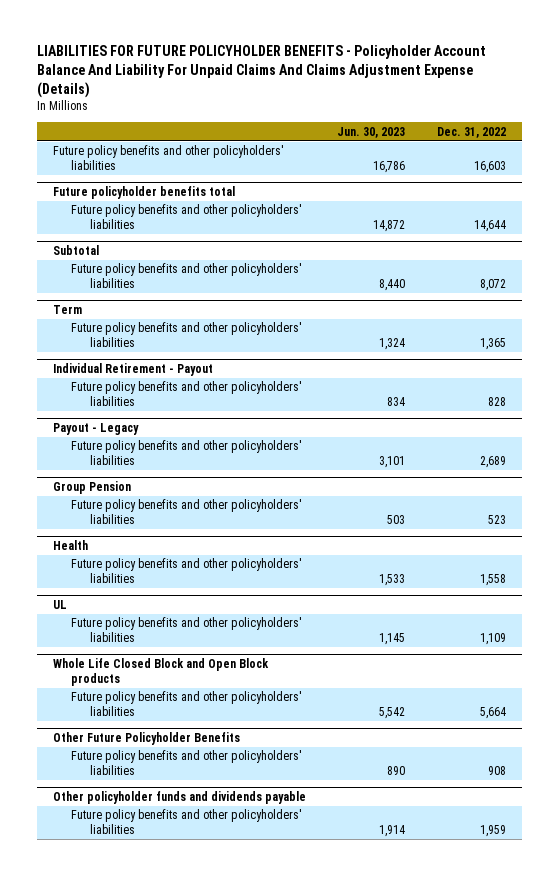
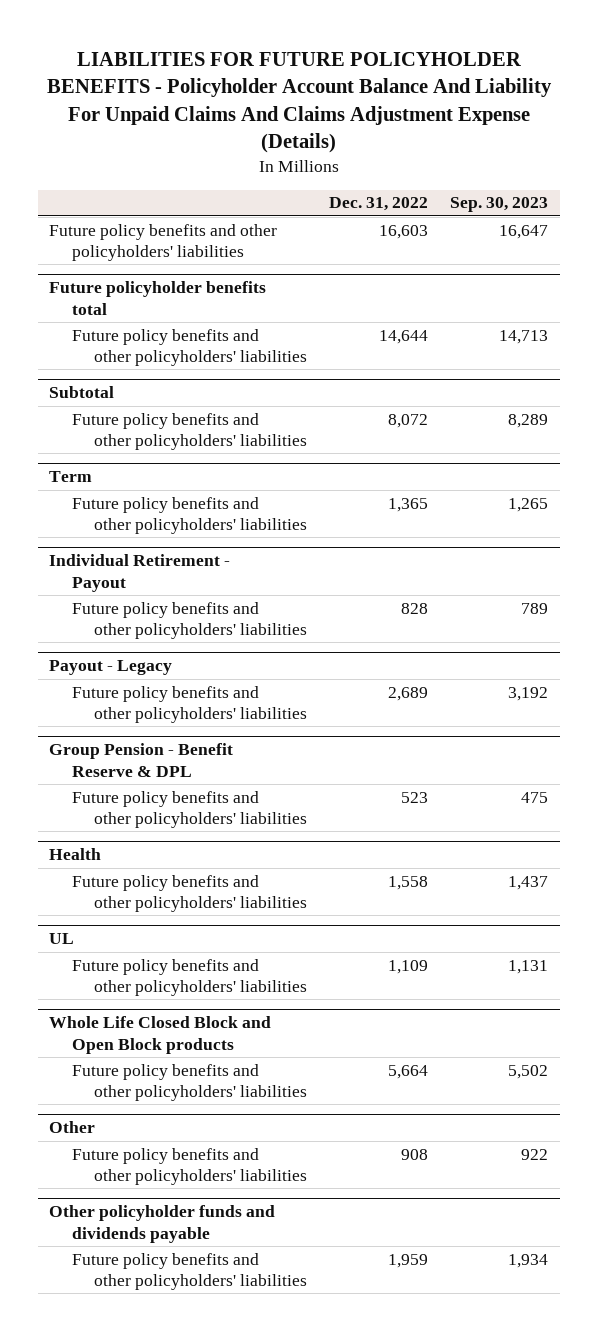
[337,126,406,138] Jun. 30, 2023 -> none
none -> [450,197,549,213] Sep. 30, 2023
[52,480,131,494] Group Pension -> [49,743,234,777] Group Pension - Benefit Reserve & DPL
[52,731,240,745] Other Future Policyholder Benefits -> [49,1121,96,1134] Other

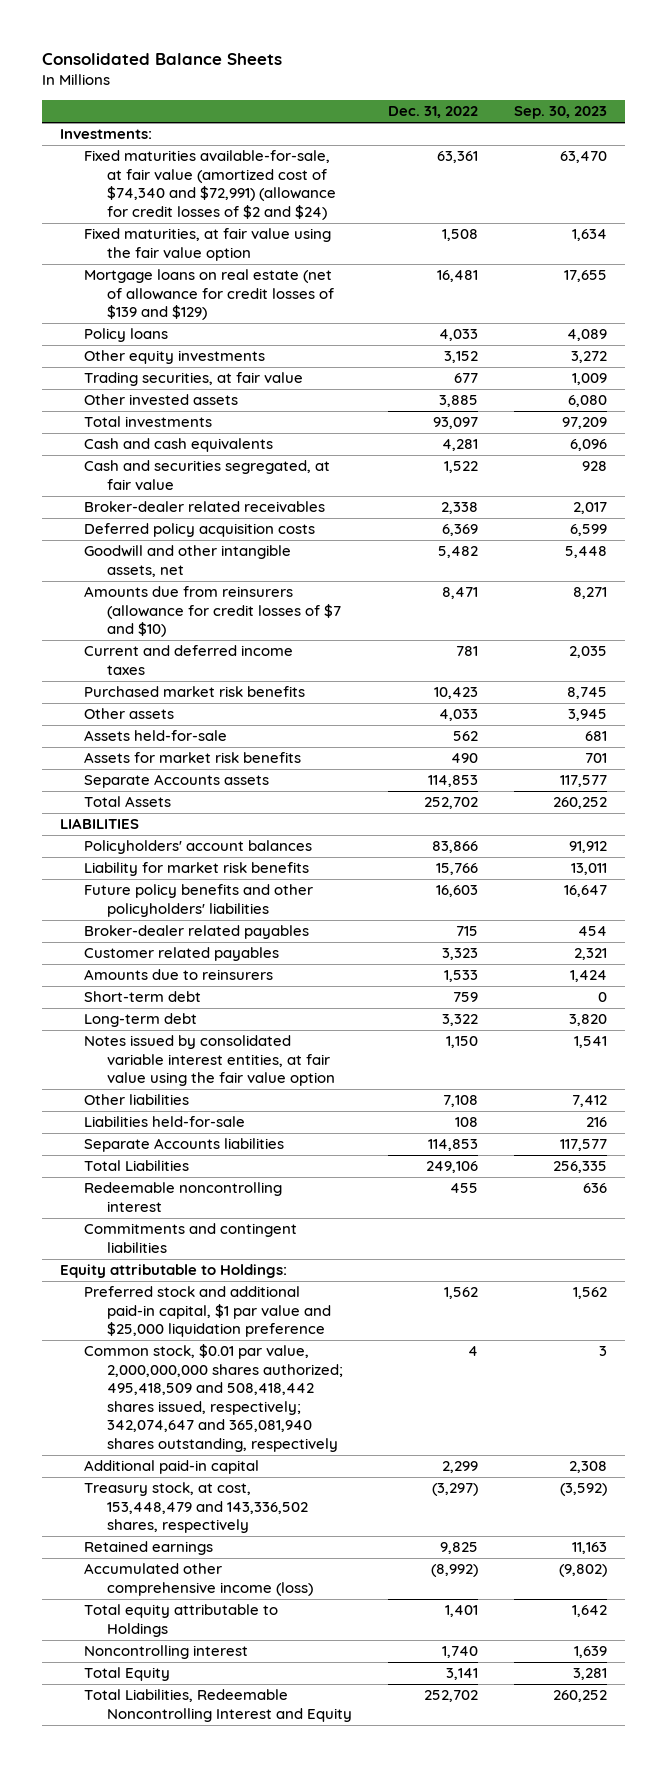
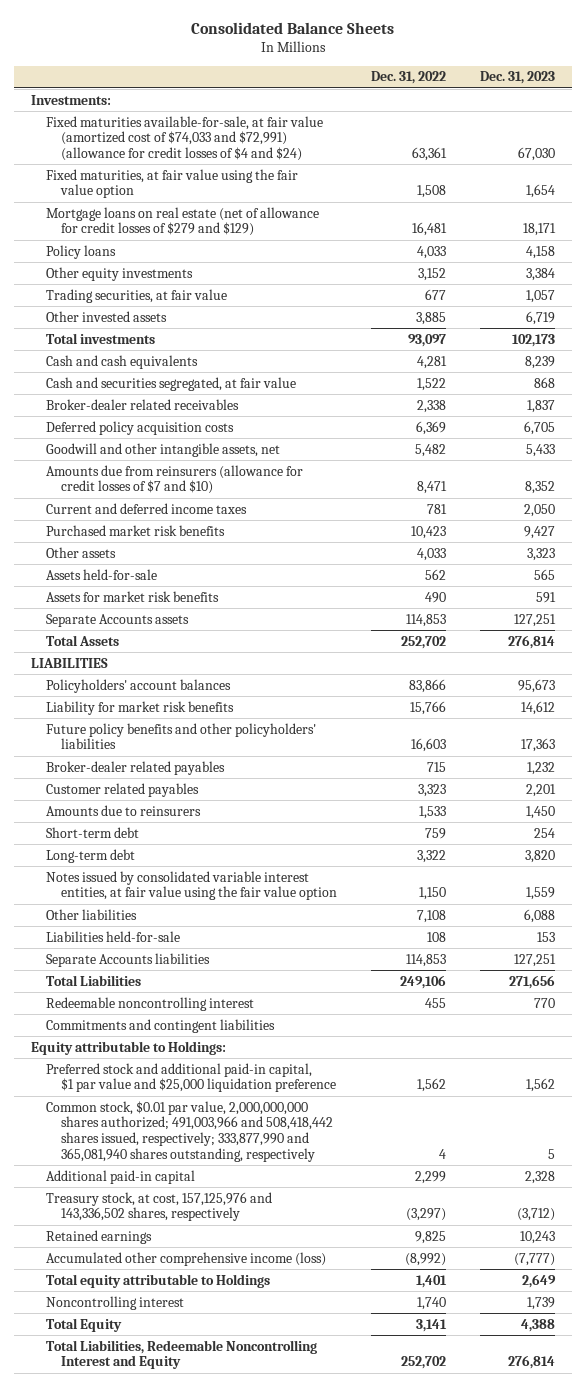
[514,106,608,120] Sep. 30, 2023 -> none
none -> [479,71,555,85] Dec. 31, 2023
[83,150,337,220] Fixed maturities available-for-sale, at fair value (amortized cost of $74,340 and $72,991) (allowance for credit losses of $2 and $24) -> [45,115,323,161] Fixed maturities available-for-sale, at fair value (amortized cost of $74,033 and $72,991) (allowance for credit losses of $4 and $24)
[83,269,335,321] Mortgage loans on real estate (net of allowance for credit losses of $139 and $129) -> [45,206,319,237] Mortgage loans on real estate (net of allowance for credit losses of $279 and $129)
[83,1344,344,1452] Common stock, $0.01 par value, 2,000,000,000 shares authorized; 495,418,509 and 508,418,442 shares issued, respectively; 342,074,647 and 365,081,940 shares outstanding, respectively -> [45,1100,334,1162] Common stock, $0.01 par value, 2,000,000,000 shares authorized; 491,003,966 and 508,418,442 shares issued, respectively; 333,877,990 and 365,081,940 shares outstanding, respectively
[83,1482,309,1534] Treasury stock, at cost, 153,448,479 and 143,336,502 shares, respectively -> [45,1191,272,1222] Treasury stock, at cost, 157,125,976 and 143,336,502 shares, respectively

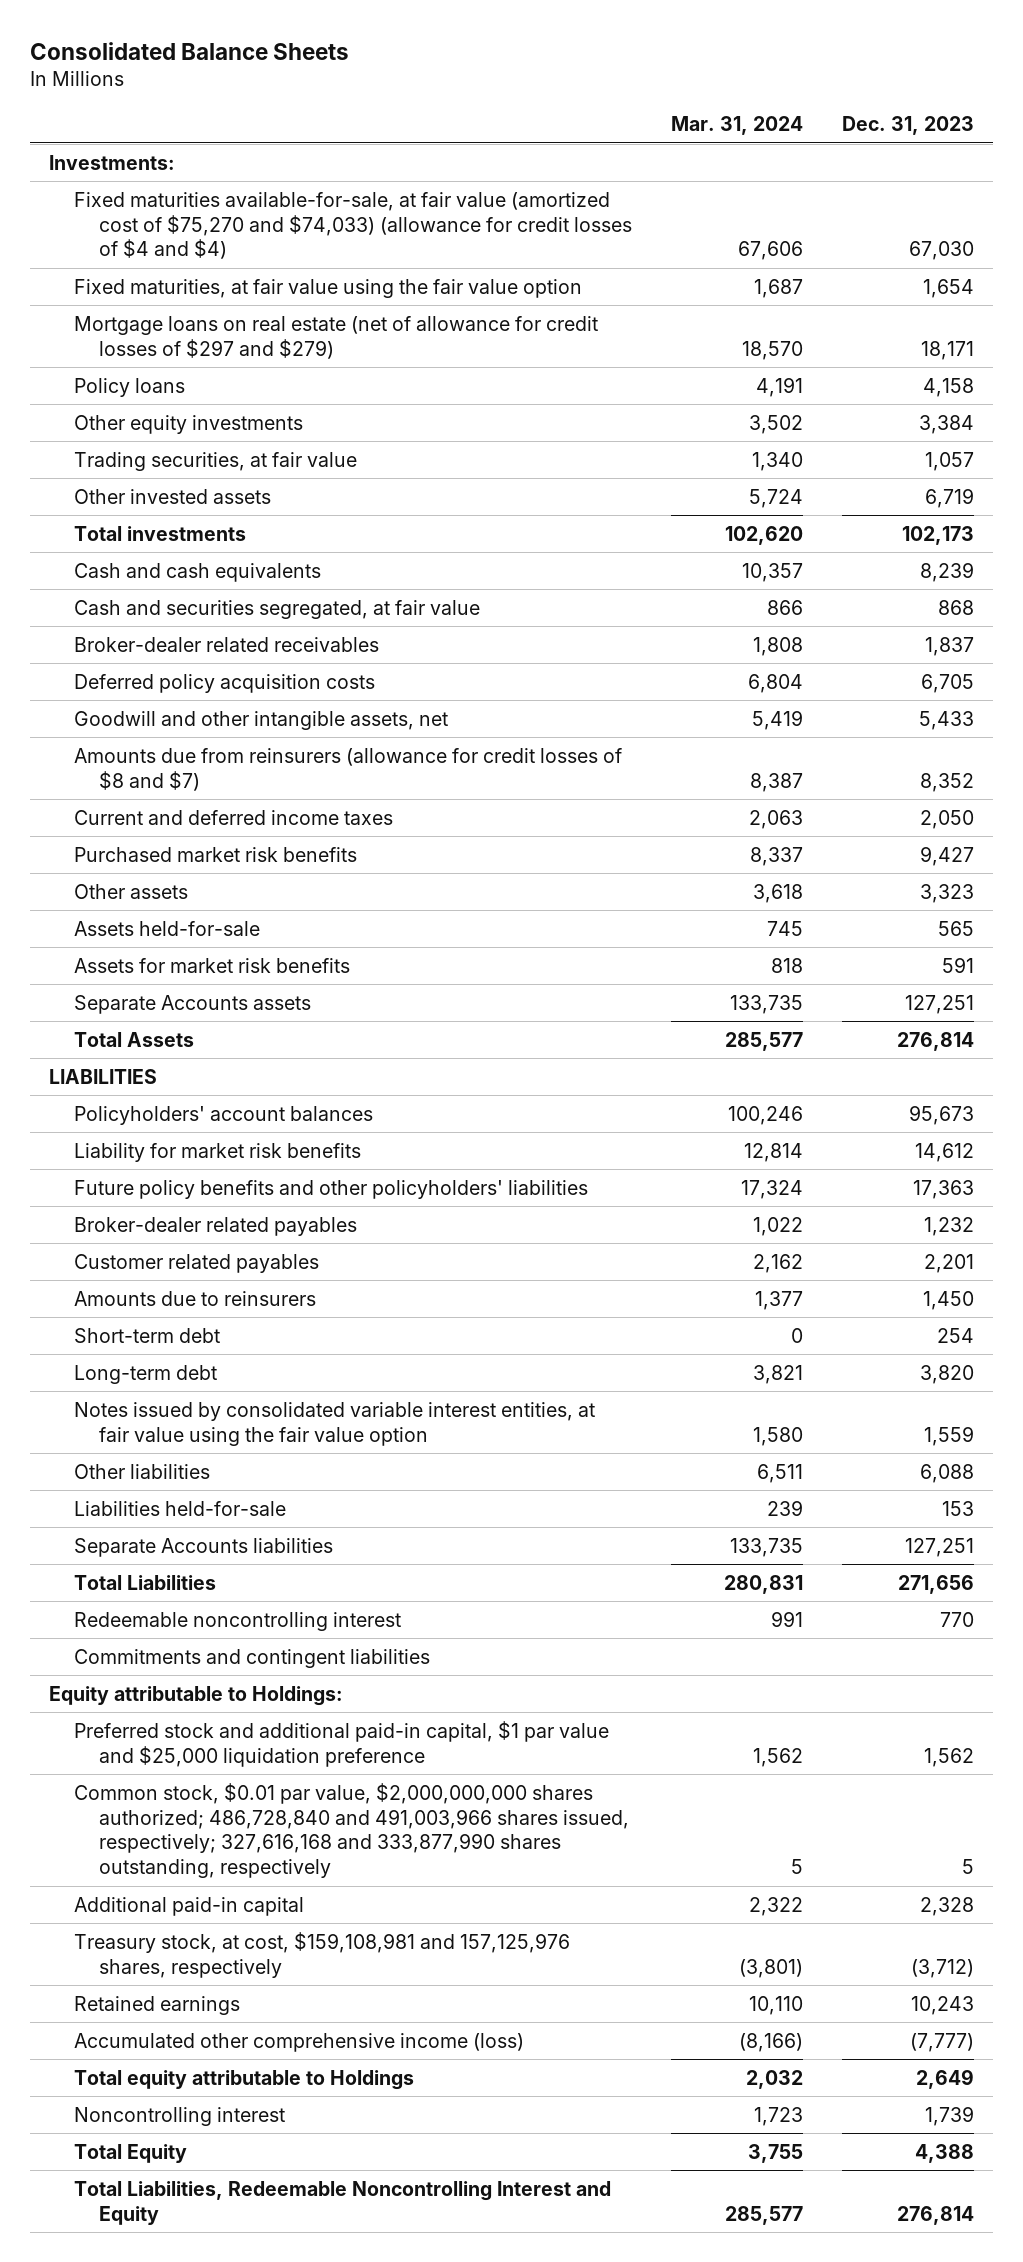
[371,71,447,85] Dec. 31, 2022 -> none
none -> [670,116,803,136] Mar. 31, 2024
[45,115,323,161] Fixed maturities available-for-sale, at fair value (amortized cost of $74,033 and $72,991) (allowance for credit losses of $4 and $24) -> [73,191,632,260] Fixed maturities available-for-sale, at fair value (amortized cost of $75,270 and $74,033) (allowance for credit losses of $4 and $4)
[45,206,319,237] Mortgage loans on real estate (net of allowance for credit losses of $279 and $129) -> [73,315,598,359] Mortgage loans on real estate (net of allowance for credit losses of $297 and $279)
[45,464,303,495] Amounts due from reinsurers (allowance for credit losses of $7 and $10) -> [73,747,622,791] Amounts due from reinsurers (allowance for credit losses of $8 and $7)
[45,1100,334,1162] Common stock, $0.01 par value, 2,000,000,000 shares authorized; 491,003,966 and 508,418,442 shares issued, respectively; 333,877,990 and 365,081,940 shares outstanding, respectively -> [73,1782,629,1879] Common stock, $0.01 par value, $2,000,000,000 shares authorized; 486,728,840 and 491,003,966 shares issued, respectively; 327,616,168 and 333,877,990 shares outstanding, respectively
[45,1191,272,1222] Treasury stock, at cost, 157,125,976 and 143,336,502 shares, respectively -> [73,1931,570,1978] Treasury stock, at cost, $159,108,981 and 157,125,976 shares, respectively

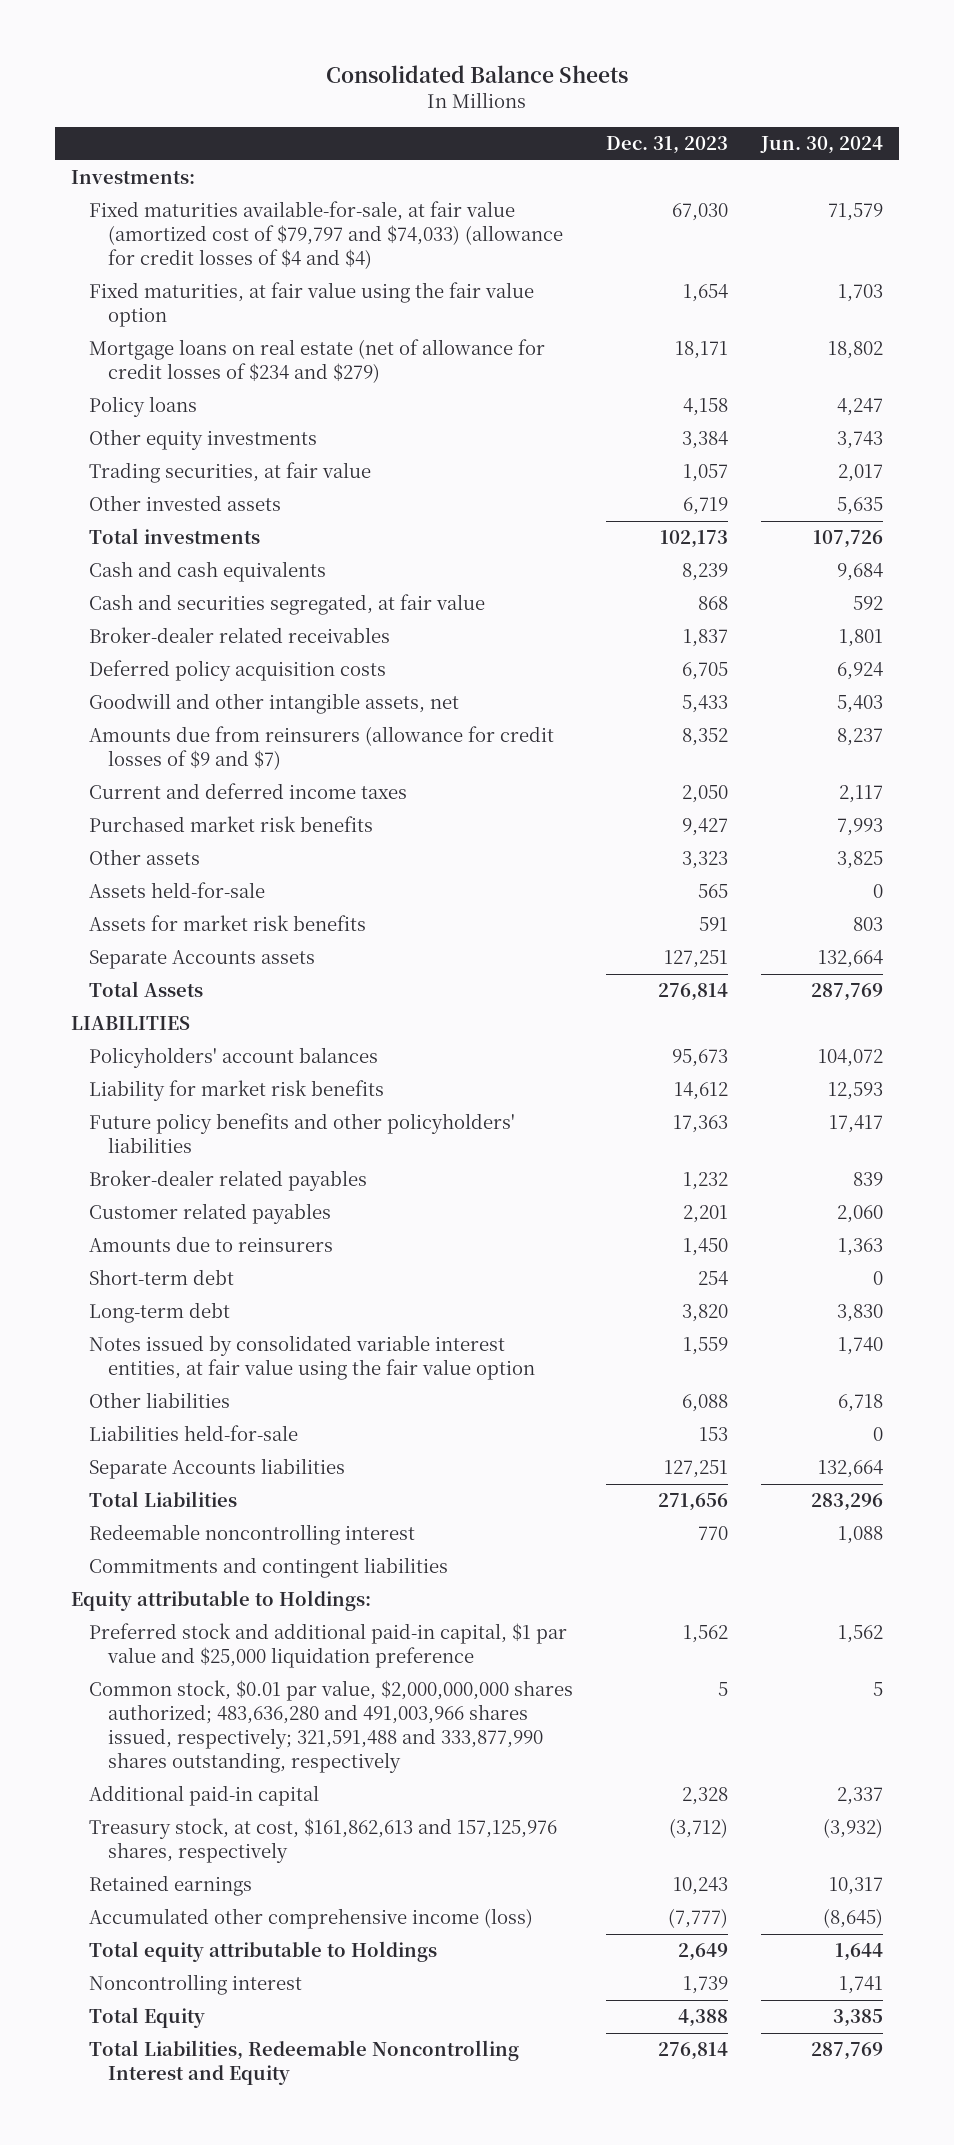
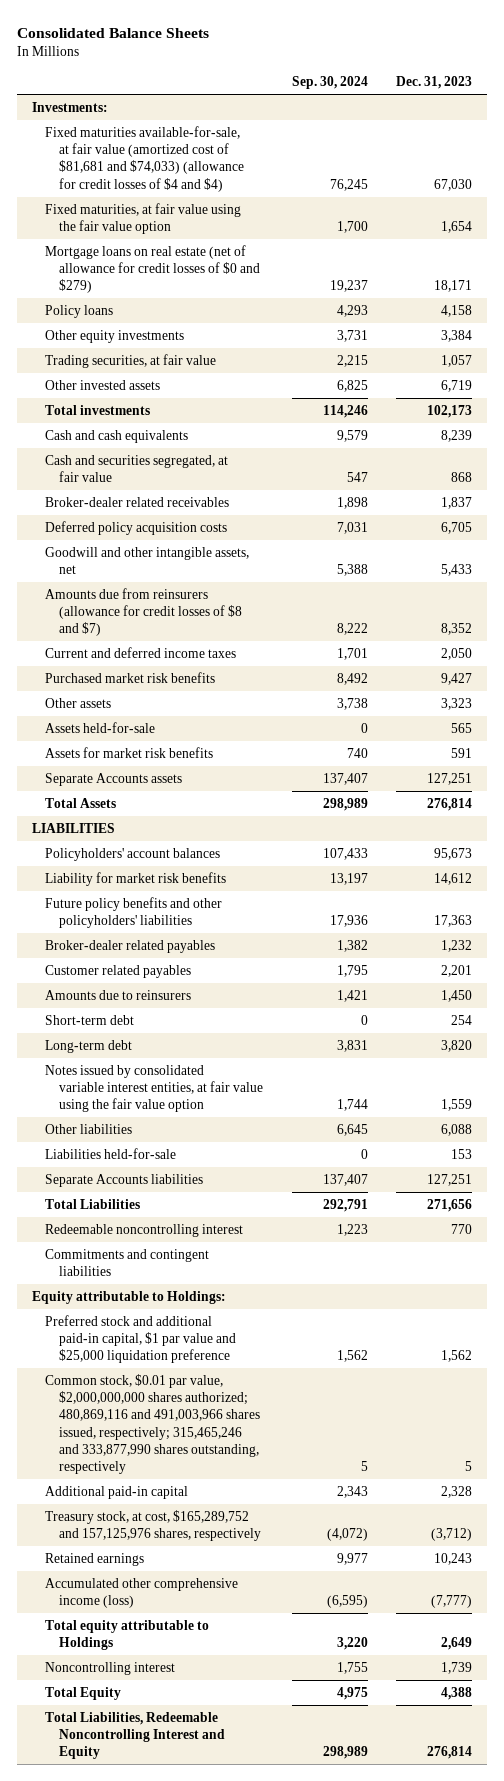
[759,136,883,155] Jun. 30, 2024 -> none
none -> [291,76,368,90] Sep. 30, 2024
[89,201,563,270] Fixed maturities available-for-sale, at fair value (amortized cost of $79,797 and $74,033) (allowance for credit losses of $4 and $4) -> [45,125,245,192] Fixed maturities available-for-sale, at fair value (amortized cost of $81,681 and $74,033) (allowance for credit losses of $4 and $4)
[89,339,546,384] Mortgage loans on real estate (net of allowance for credit losses of $234 and $279) -> [45,244,261,294] Mortgage loans on real estate (net of allowance for credit losses of $0 and $279)
[89,726,555,771] Amounts due from reinsurers (allowance for credit losses of $9 and $7) -> [45,587,243,637] Amounts due from reinsurers (allowance for credit losses of $8 and $7)
[89,1680,574,1773] Common stock, $0.01 par value, $2,000,000,000 shares authorized; 483,636,280 and 491,003,966 shares issued, respectively; 321,591,488 and 333,877,990 shares outstanding, respectively -> [45,1373,261,1475] Common stock, $0.01 par value, $2,000,000,000 shares authorized; 480,869,116 and 491,003,966 shares issued, respectively; 315,465,246 and 333,877,990 shares outstanding, respectively
[89,1818,558,1864] Treasury stock, at cost, $161,862,613 and 157,125,976 shares, respectively -> [45,1509,262,1541] Treasury stock, at cost, $165,289,752 and 157,125,976 shares, respectively

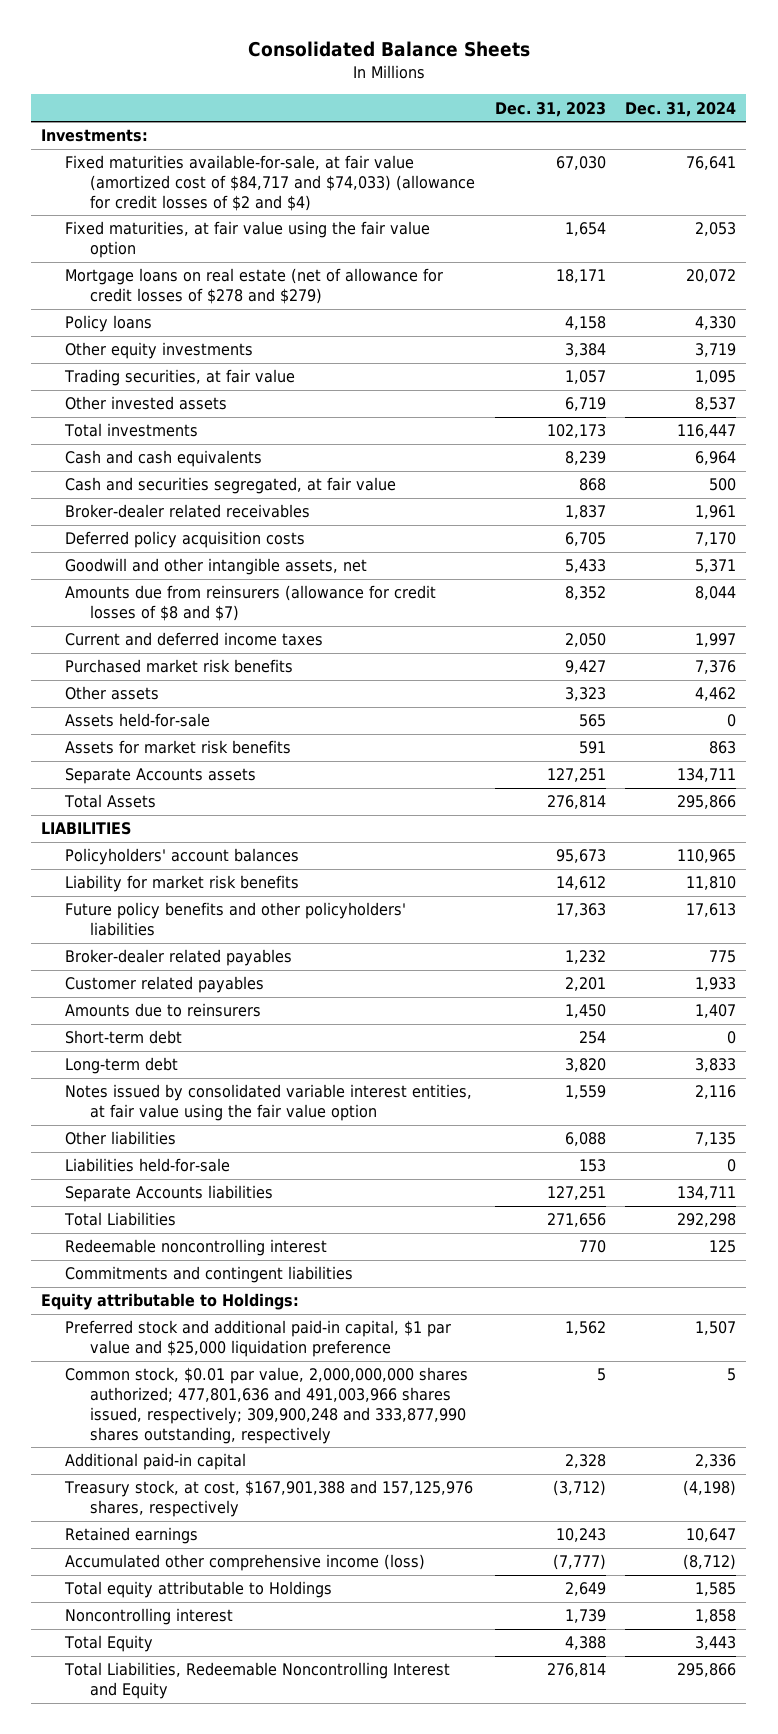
[291,76,368,90] Sep. 30, 2024 -> none
none -> [625,101,737,117] Dec. 31, 2024
[45,125,245,192] Fixed maturities available-for-sale, at fair value (amortized cost of $81,681 and $74,033) (allowance for credit losses of $4 and $4) -> [65,155,475,211] Fixed maturities available-for-sale, at fair value (amortized cost of $84,717 and $74,033) (allowance for credit losses of $2 and $4)
[45,244,261,294] Mortgage loans on real estate (net of allowance for credit losses of $0 and $279) -> [65,268,444,305] Mortgage loans on real estate (net of allowance for credit losses of $278 and $279)
[45,1373,261,1475] Common stock, $0.01 par value, $2,000,000,000 shares authorized; 480,869,116 and 491,003,966 shares issued, respectively; 315,465,246 and 333,877,990 shares outstanding, respectively -> [65,1367,469,1444] Common stock, $0.01 par value, 2,000,000,000 shares authorized; 477,801,636 and 491,003,966 shares issued, respectively; 309,900,248 and 333,877,990 shares outstanding, respectively
[45,1509,262,1541] Treasury stock, at cost, $165,289,752 and 157,125,976 shares, respectively -> [64,1480,474,1518] Treasury stock, at cost, $167,901,388 and 157,125,976 shares, respectively

